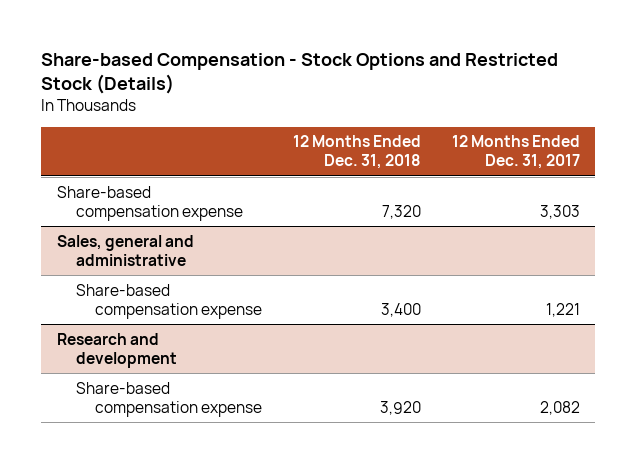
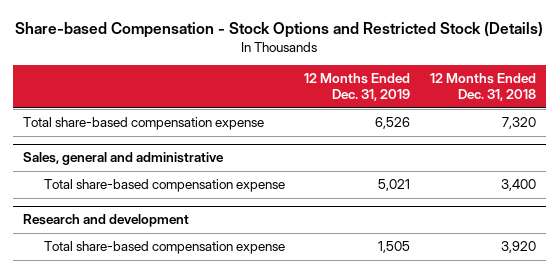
[451,135,580,170] 12 Months Ended Dec. 31, 2017 -> none
none -> [304,73,411,102] 12 Months Ended Dec. 31, 2019
[56,185,243,221] Share-based compensation expense -> [22,117,264,131] Total share-based compensation expense
[75,283,262,319] Share-based compensation expense -> [43,179,285,193] Total share-based compensation expense
[75,381,262,417] Share-based compensation expense -> [43,241,285,255] Total share-based compensation expense

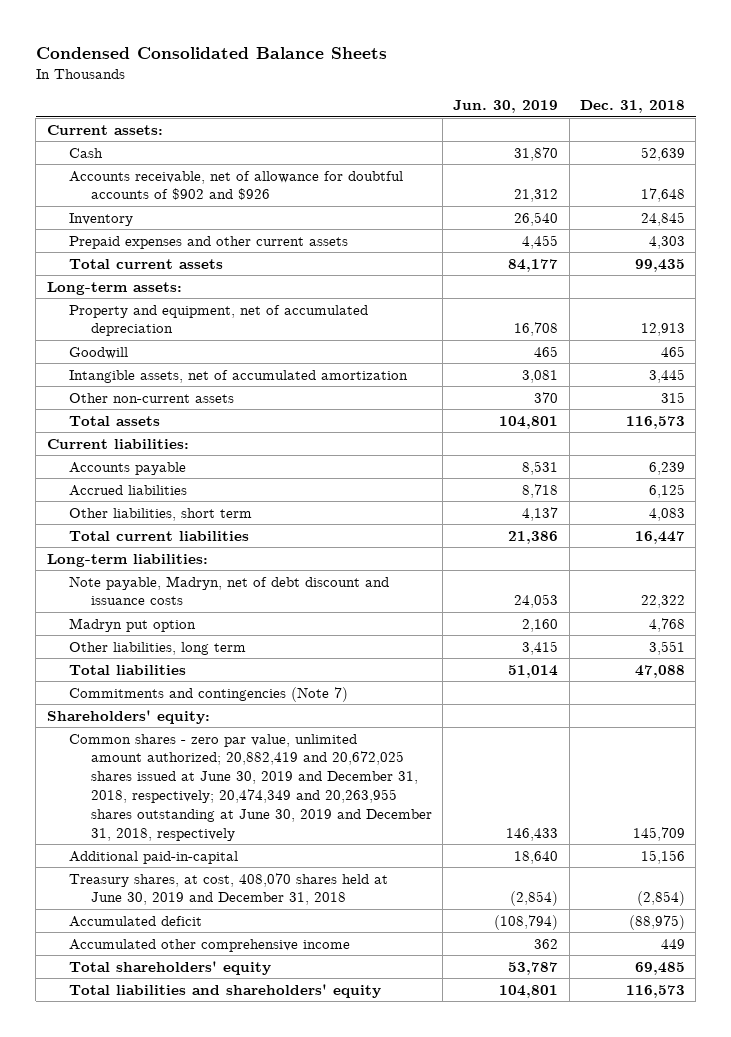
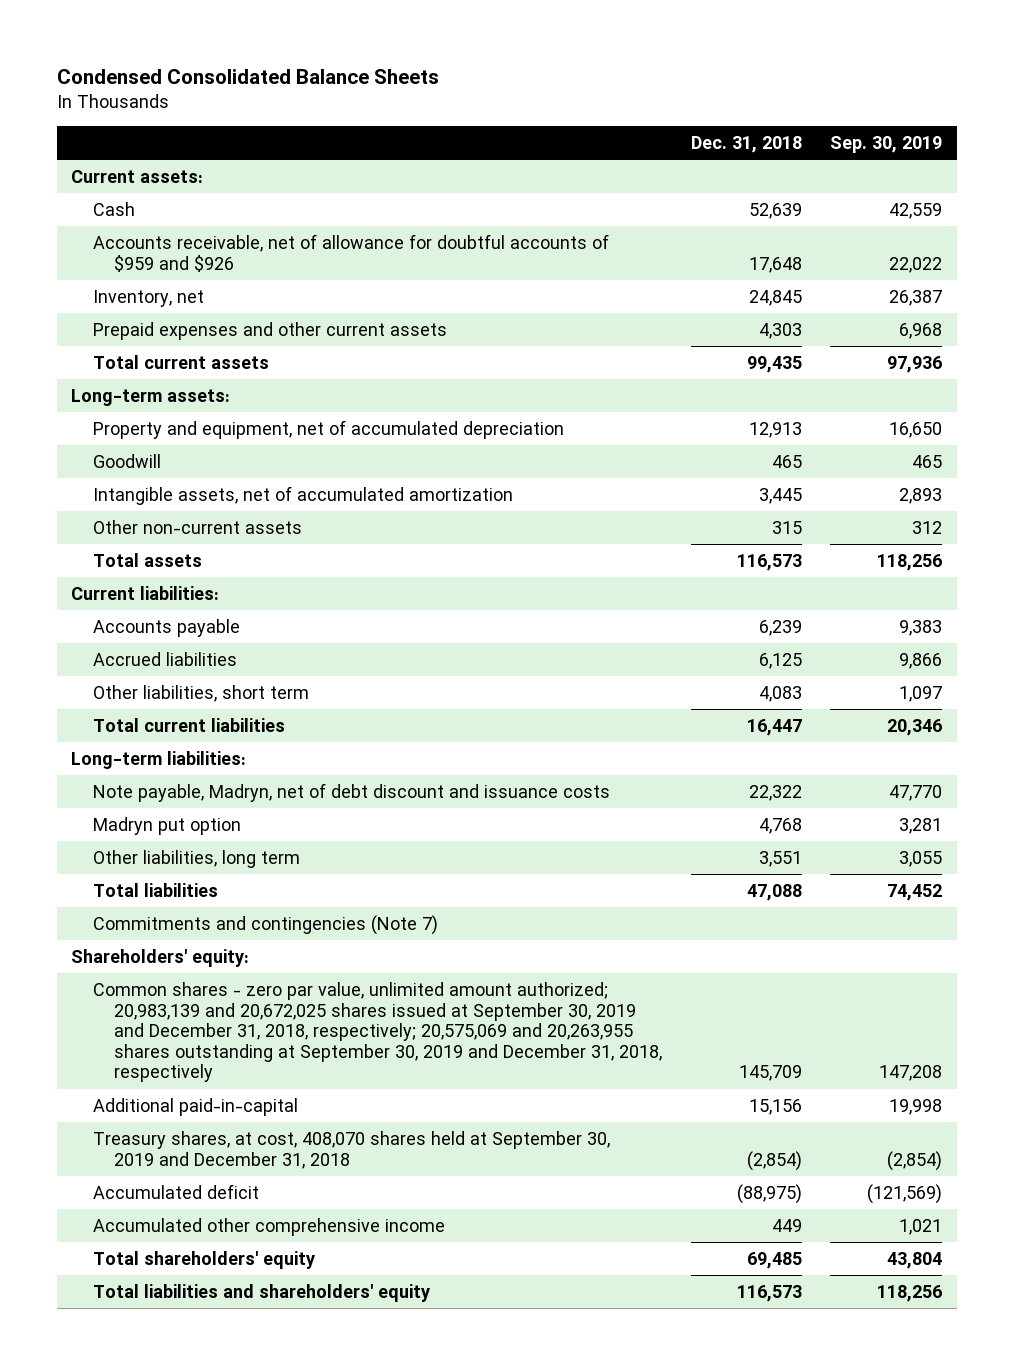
[453,100,559,114] Jun. 30, 2019 -> none
none -> [830,136,943,154] Sep. 30, 2019
[68,170,403,201] Accounts receivable, net of allowance for doubtful accounts of $902 and $926 -> [92,233,609,272] Accounts receivable, net of allowance for doubtful accounts of $959 and $926
[68,212,133,226] Inventory -> [92,289,204,307] Inventory, net
[68,733,432,841] Common shares - zero par value, unlimited amount authorized; 20,882,419 and 20,672,025 shares issued at June 30, 2019 and December 31, 2018, respectively; 20,474,349 and 20,263,955 shares outstanding at June 30, 2019 and December 31, 2018, respectively -> [92,981,663,1083] Common shares - zero par value, unlimited amount authorized; 20,983,139 and 20,672,025 shares issued at September 30, 2019 and December 31, 2018, respectively; 20,575,069 and 20,263,955 shares outstanding at September 30, 2019 and December 31, 2018, respectively
[68,872,388,906] Treasury shares, at cost, 408,070 shares held at June 30, 2019 and December 31, 2018 -> [92,1130,610,1169] Treasury shares, at cost, 408,070 shares held at September 30, 2019 and December 31, 2018

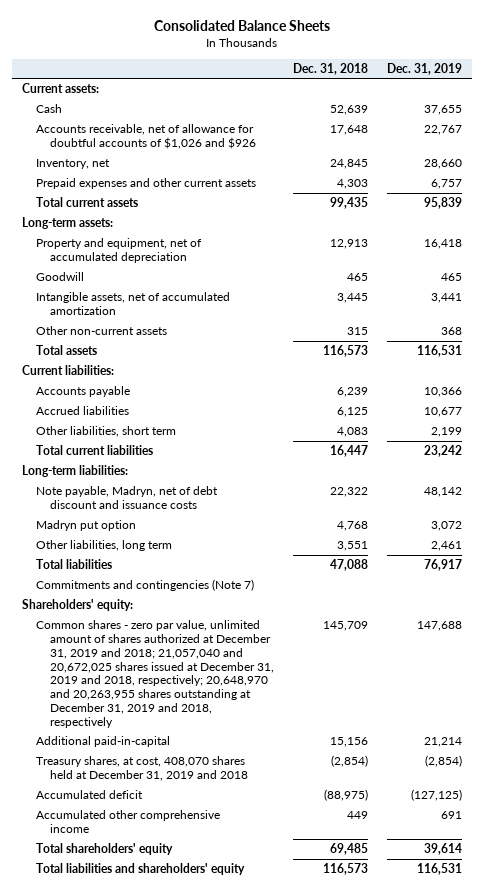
[56,69,439,85] Condensed Consolidated Balance Sheets -> [153,19,330,31] Consolidated Balance Sheets
[830,136,943,154] Sep. 30, 2019 -> none
none -> [387,62,463,75] Dec. 31, 2019
[92,233,609,272] Accounts receivable, net of allowance for doubtful accounts of $959 and $926 -> [35,124,256,149] Accounts receivable, net of allowance for doubtful accounts of $1,026 and $926
[92,981,663,1083] Common shares - zero par value, unlimited amount authorized; 20,983,139 and 20,672,025 shares issued at September 30, 2019 and December 31, 2018, respectively; 20,575,069 and 20,263,955 shares outstanding at September 30, 2019 and December 31, 2018, respectively -> [35,620,274,728] Common shares - zero par value, unlimited amount of shares authorized at December 31, 2019 and 2018; 21,057,040 and 20,672,025 shares issued at December 31, 2019 and 2018, respectively; 20,648,970 and 20,263,955 shares outstanding at December 31, 2019 and 2018, respectively
[92,1130,610,1169] Treasury shares, at cost, 408,070 shares held at September 30, 2019 and December 31, 2018 -> [35,756,248,781] Treasury shares, at cost, 408,070 shares held at December 31, 2019 and 2018

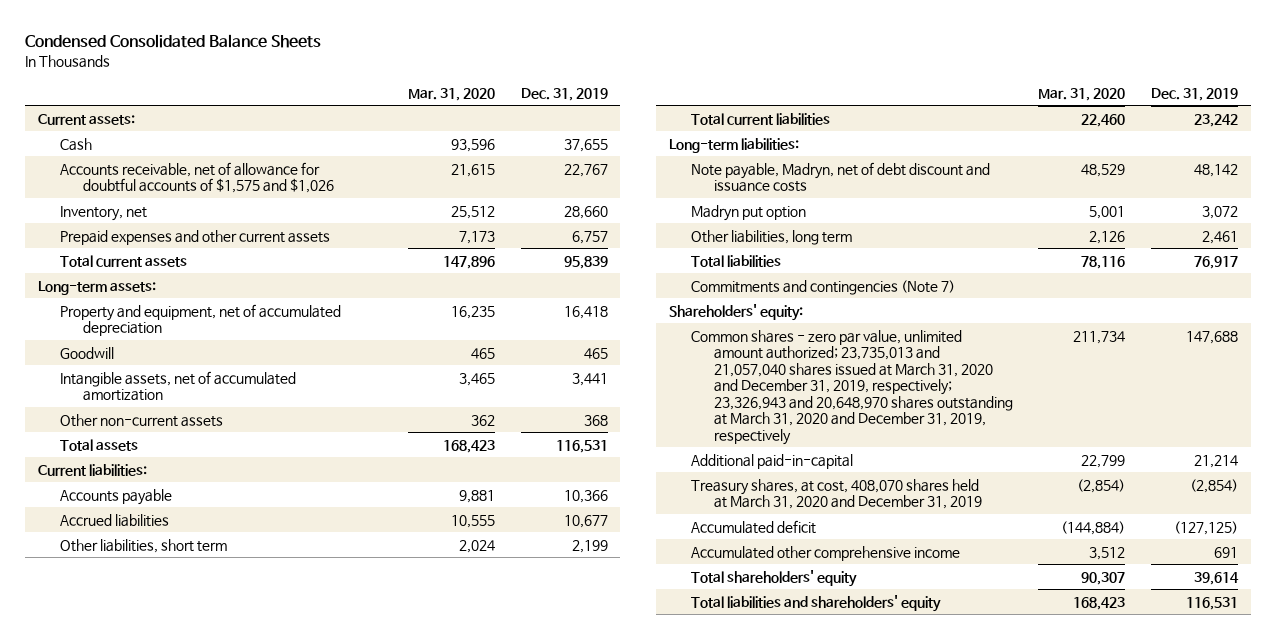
[153,19,330,31] Consolidated Balance Sheets -> [24,33,321,48] Condensed Consolidated Balance Sheets
[292,62,368,75] Dec. 31, 2018 -> none
none -> [407,87,495,101] Mar. 31, 2020
[35,124,256,149] Accounts receivable, net of allowance for doubtful accounts of $1,026 and $926 -> [60,161,334,194] Accounts receivable, net of allowance for doubtful accounts of $1,575 and $1,026
[35,620,274,728] Common shares - zero par value, unlimited amount of shares authorized at December 31, 2019 and 2018; 21,057,040 and 20,672,025 shares issued at December 31, 2019 and 2018, respectively; 20,648,970 and 20,263,955 shares outstanding at December 31, 2019 and 2018, respectively -> [691,329,1013,445] Common shares - zero par value, unlimited amount authorized; 23,735,013 and 21,057,040 shares issued at March 31, 2020 and December 31, 2019, respectively; 23,326,943 and 20,648,970 shares outstanding at March 31, 2020 and December 31, 2019, respectively
[35,756,248,781] Treasury shares, at cost, 408,070 shares held at December 31, 2019 and 2018 -> [691,478,982,510] Treasury shares, at cost, 408,070 shares held at March 31, 2020 and December 31, 2019

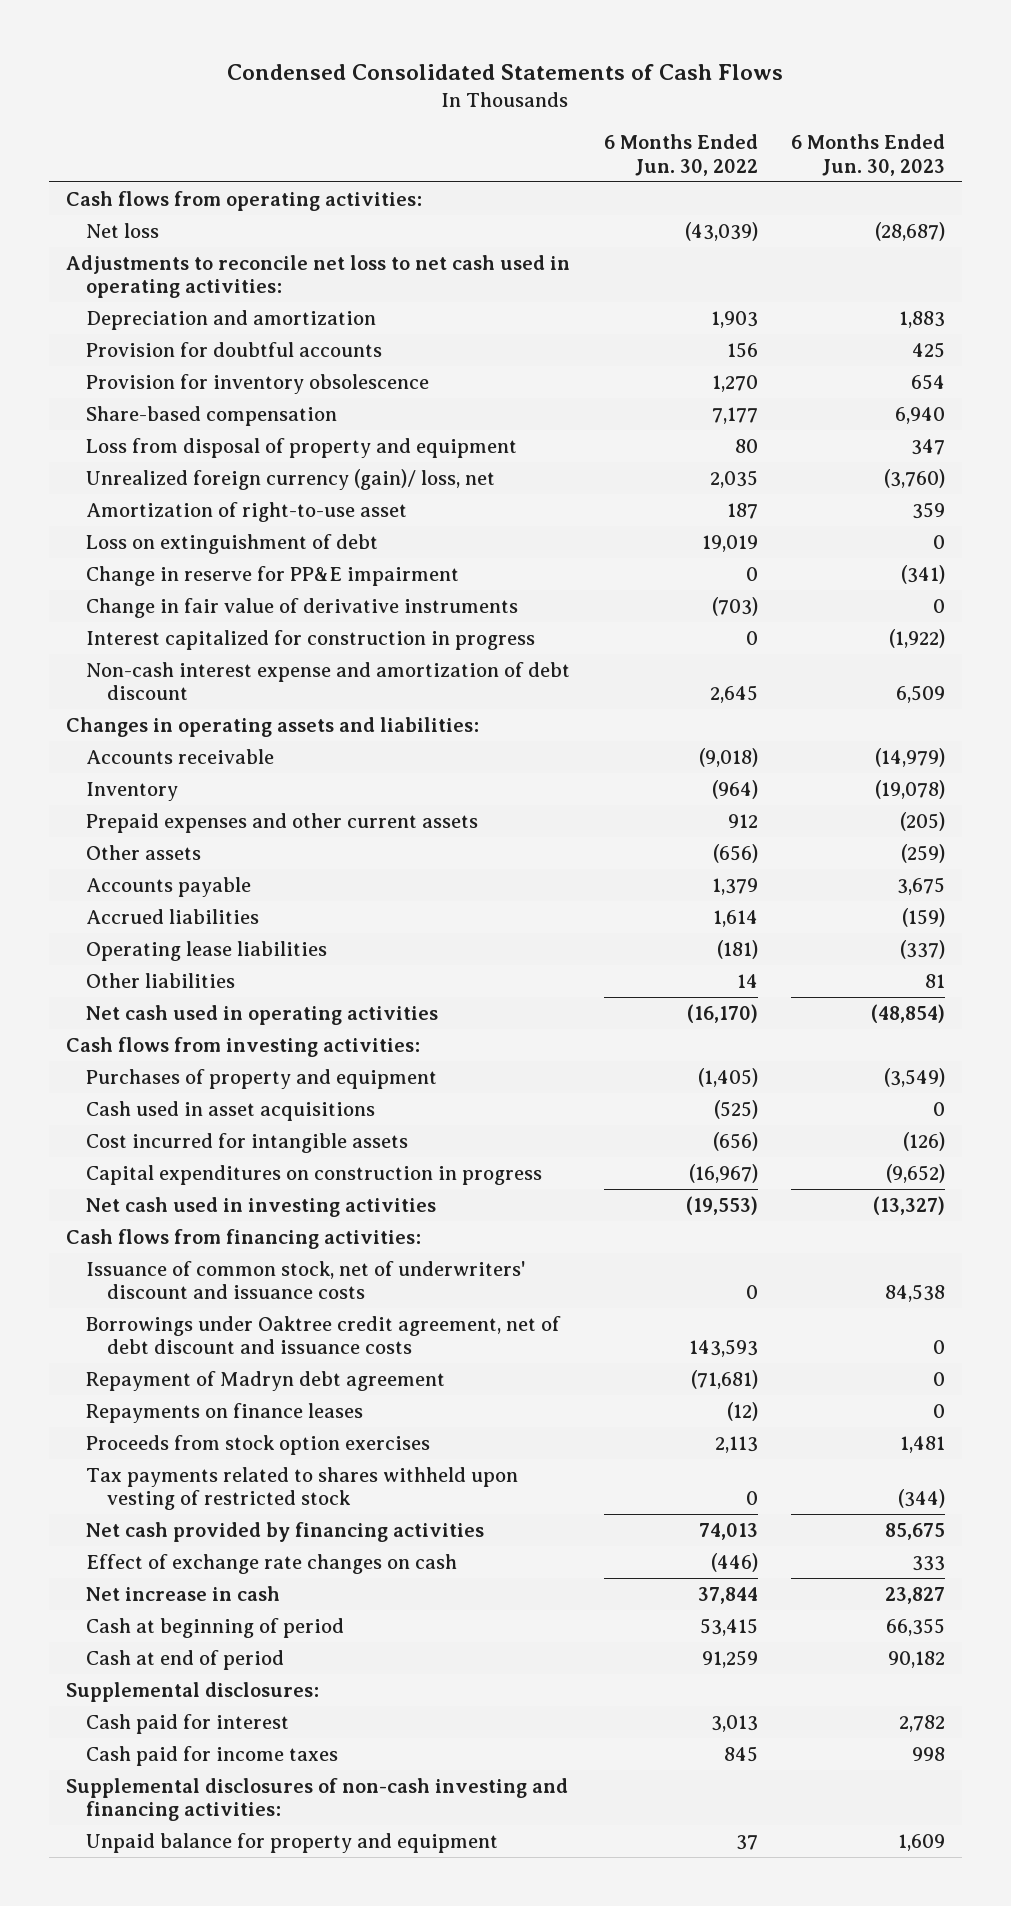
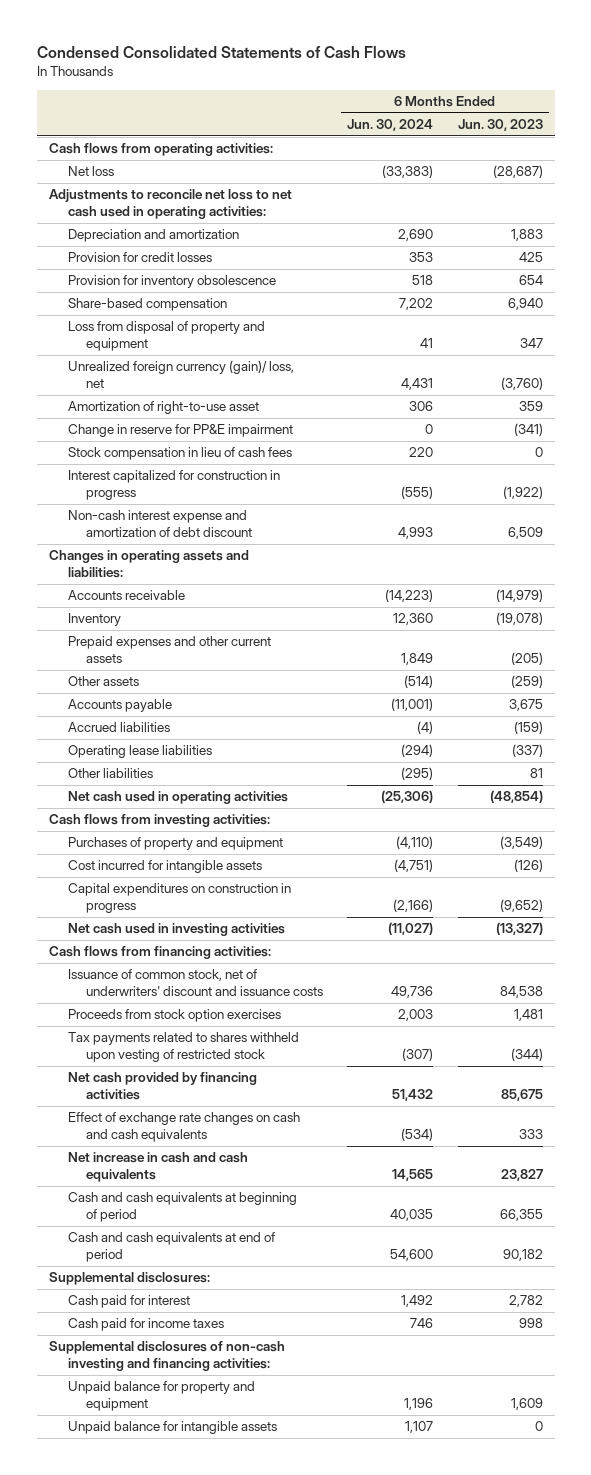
[603,134,758,176] 6 Months Ended Jun. 30, 2022 -> none
none -> [347,119,434,132] Jun. 30, 2024
[86,341,383,357] Provision for doubtful accounts -> [67,252,212,263] Provision for credit losses
[86,533,379,554] Loss on extinguishment of debt -> none
[86,597,519,618] Change in fair value of derivative instruments -> none
none -> [67,447,292,461] Stock compensation in lieu of cash fees
[86,1100,376,1121] Cash used in asset acquisitions -> none
[86,1315,562,1355] Borrowings under Oaktree credit agreement, net of debt discount and issuance costs -> none
[86,1370,446,1391] Repayment of Madryn debt agreement -> none
[86,1402,364,1423] Repayments on finance leases -> none
[86,1553,458,1574] Effect of exchange rate changes on cash -> [67,1112,300,1143] Effect of exchange rate changes on cash and cash equivalents
[86,1585,281,1601] Net increase in cash -> [67,1152,248,1183] Net increase in cash and cash equivalents
[86,1617,345,1638] Cash at beginning of period -> [67,1192,297,1223] Cash and cash equivalents at beginning of period
[86,1649,285,1670] Cash at end of period -> [67,1232,275,1263] Cash and cash equivalents at end of period
none -> [67,1421,277,1435] Unpaid balance for intangible assets

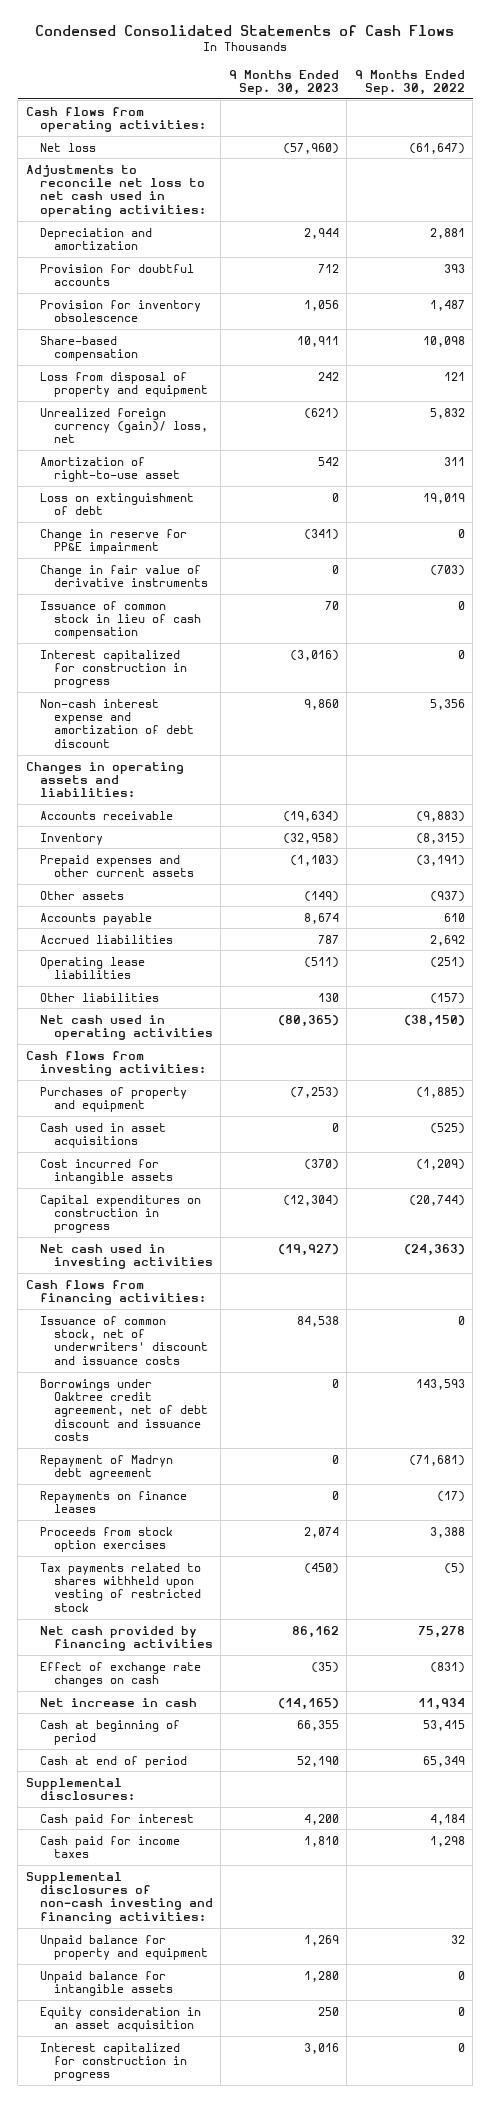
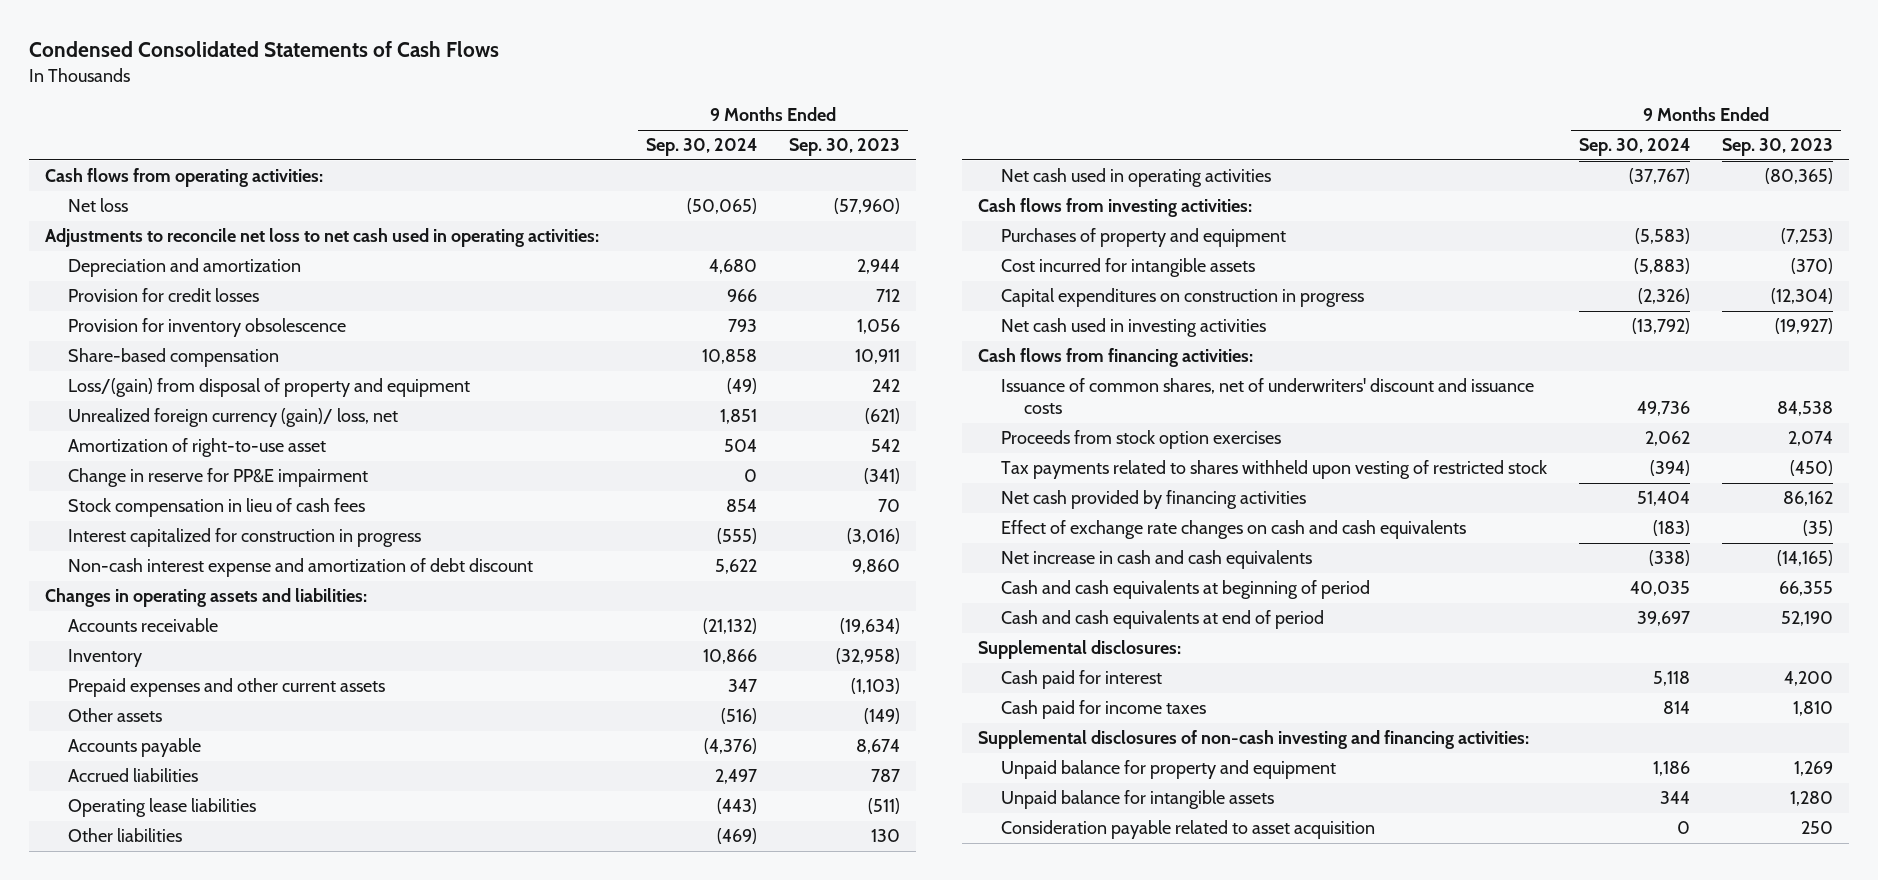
[354,69,465,95] 9 Months Ended Sep. 30, 2022 -> none
none -> [646,138,758,157] Sep. 30, 2024
[39,263,194,286] Provision for doubtful accounts -> [68,288,260,303] Provision for credit losses
[39,371,208,397] Loss from disposal of property and equipment -> [68,378,471,398] Loss/(gain) from disposal of property and equipment
[39,492,194,515] Loss on extinguishment of debt -> none
[39,564,208,587] Change in fair value of derivative instruments -> none
[39,600,201,640] Issuance of common stock in lieu of cash compensation -> [68,498,366,518] Stock compensation in lieu of cash fees
[39,1122,166,1148] Cash used in asset acquisitions -> none
[39,1378,208,1442] Borrowings under Oaktree credit agreement, net of debt discount and issuance costs -> none
[39,1454,173,1480] Repayment of Madryn debt agreement -> none
[39,1490,187,1513] Repayments on finance leases -> none
[39,1315,208,1365] Issuance of common stock, net of underwriters' discount and issuance costs -> [1000,378,1534,415] Issuance of common shares, net of underwriters' discount and issuance costs
[39,1661,201,1687] Effect of exchange rate changes on cash -> [1000,520,1466,540] Effect of exchange rate changes on cash and cash equivalents
[39,1697,197,1707] Net increase in cash -> [1000,550,1312,570] Net increase in cash and cash equivalents
[39,1719,180,1745] Cash at beginning of period -> [1000,580,1370,600] Cash and cash equivalents at beginning of period
[39,1755,187,1768] Cash at end of period -> [1000,610,1324,630] Cash and cash equivalents at end of period
[39,2042,187,2082] Interest capitalized for construction in progress -> none
[39,2006,201,2032] Equity consideration in an asset acquisition -> [1000,820,1375,840] Consideration payable related to asset acquisition

